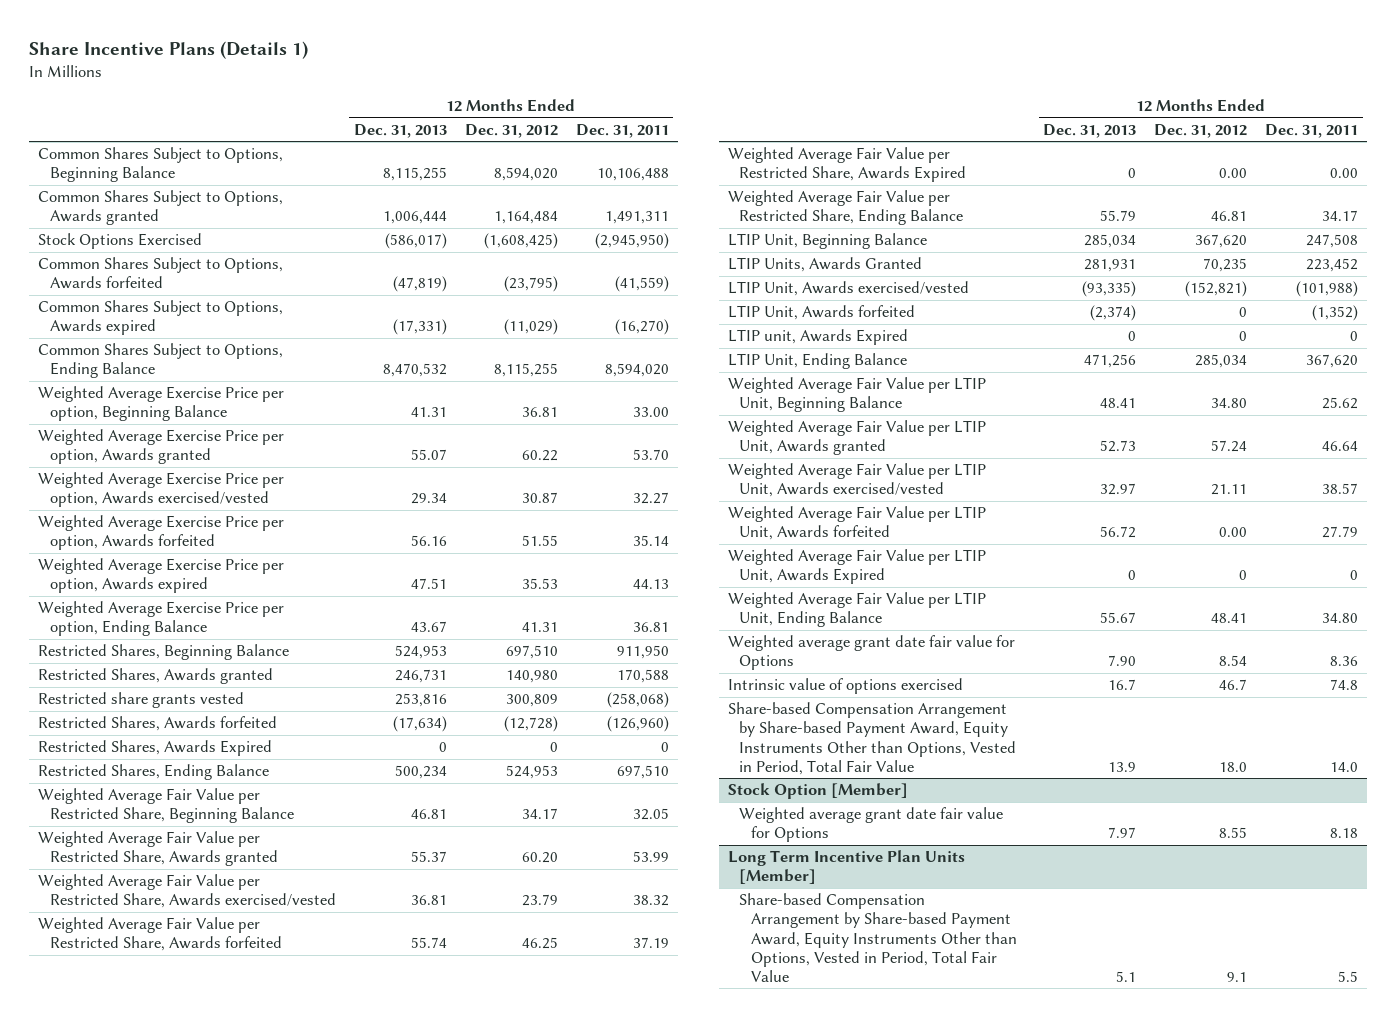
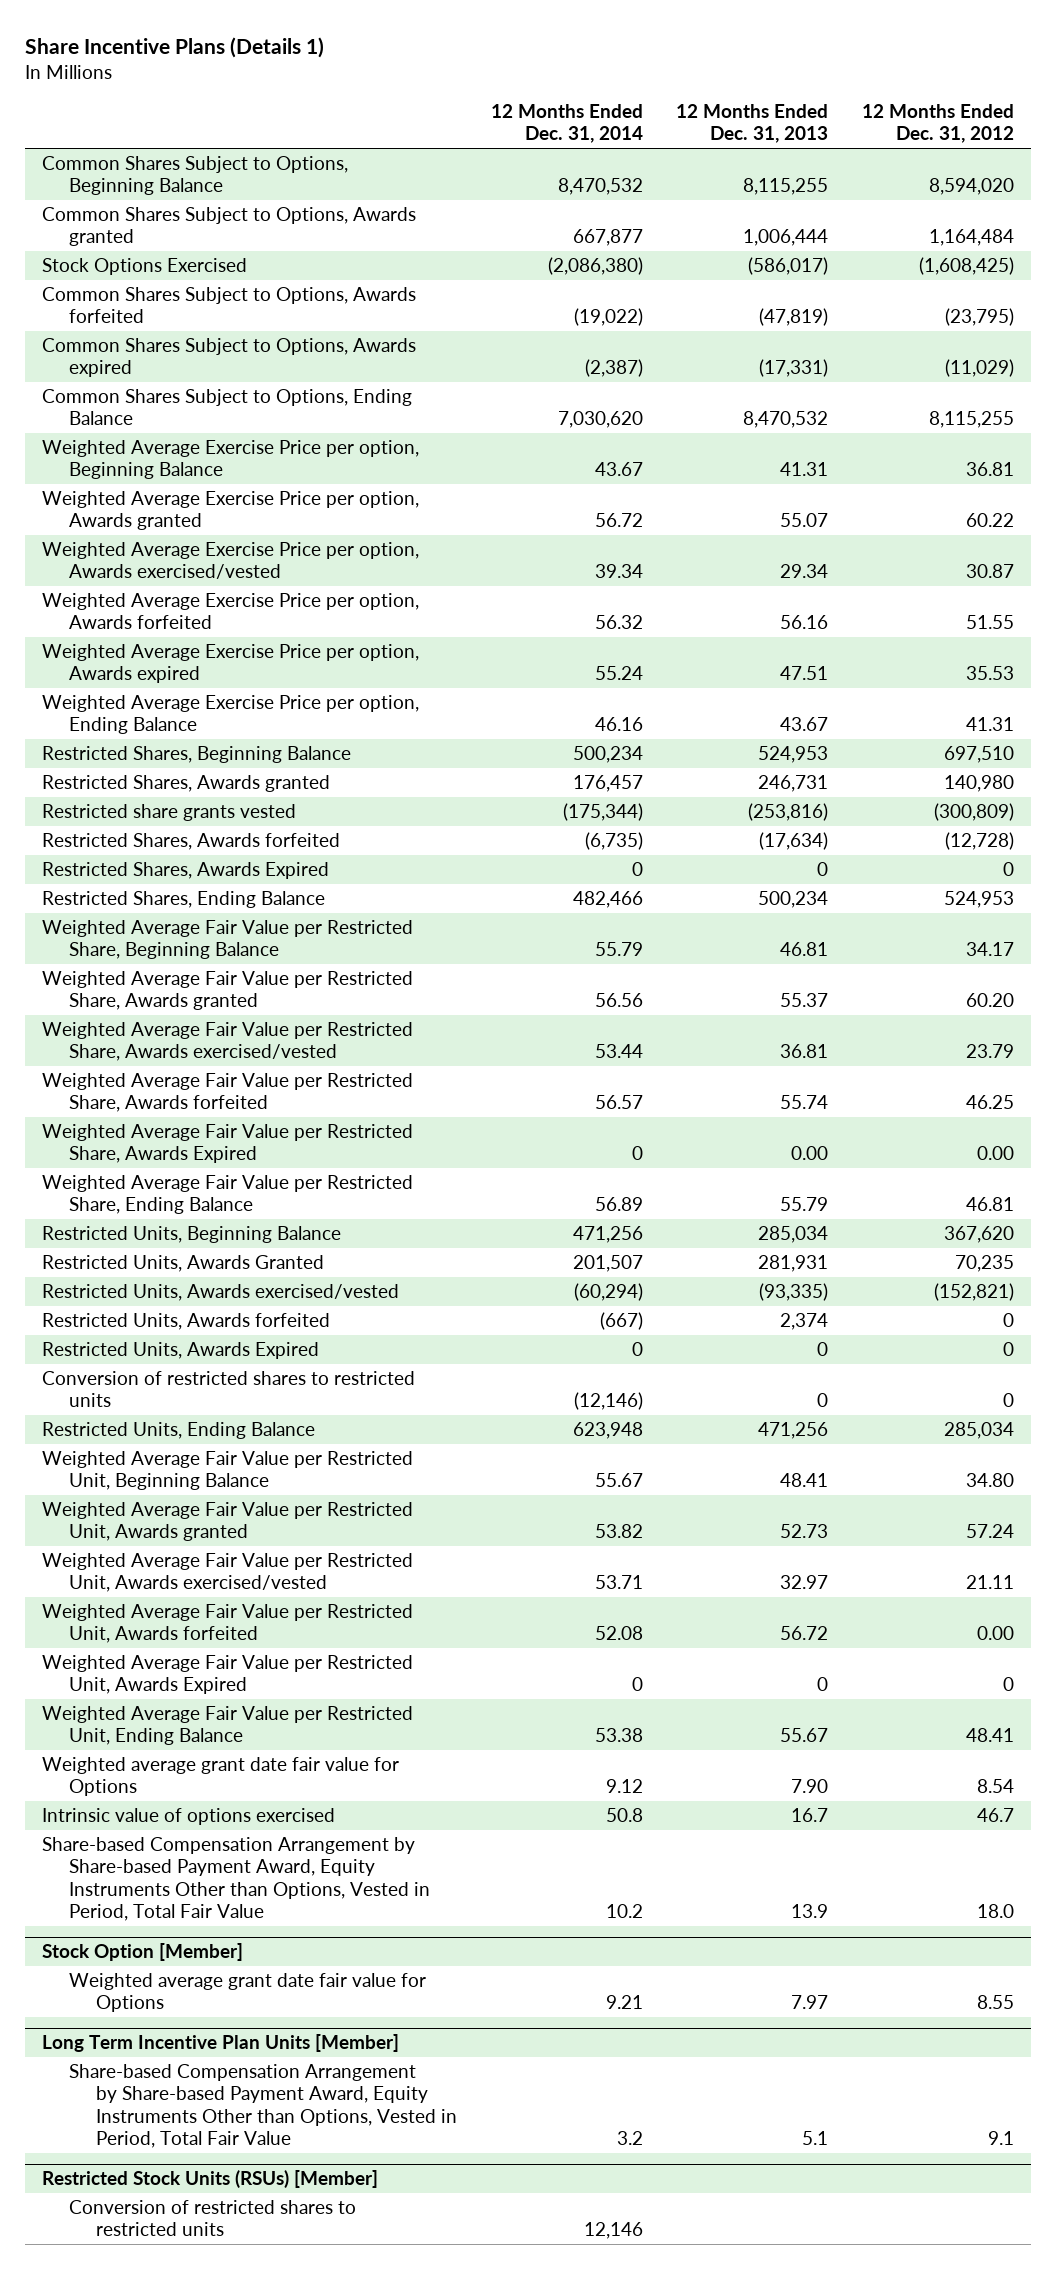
[575,123,669,138] Dec. 31, 2011 -> none
none -> [490,104,643,144] 12 Months Ended Dec. 31, 2014
[394,693,447,708] 253,816 -> [748,803,829,822] (253,816)
[505,694,558,708] 300,809 -> [934,803,1015,822] (300,809)
[1128,168,1137,179] 0 -> [791,1146,829,1161] 0.00
[727,233,927,250] LTIP Unit, Beginning Balance -> [42,1226,342,1244] Restricted Units, Beginning Balance
[727,257,922,273] LTIP Units, Awards Granted -> [42,1255,325,1273] Restricted Units, Awards Granted
[727,281,969,297] LTIP Unit, Awards exercised/vested -> [42,1284,400,1302] Restricted Units, Awards exercised/vested
[727,305,915,321] LTIP Unit, Awards forfeited -> [42,1313,331,1331] Restricted Units, Awards forfeited
[1090,305,1137,322] (2,374) -> [780,1313,829,1331] 2,374
[727,329,908,346] LTIP unit, Awards Expired -> [42,1342,320,1360] Restricted Units, Awards Expired
none -> [42,1371,416,1408] Conversion of restricted shares to restricted units
[727,353,907,370] LTIP Unit, Ending Balance -> [42,1422,316,1440] Restricted Units, Ending Balance
[727,377,986,413] Weighted Average Fair Value per LTIP Unit, Beginning Balance -> [42,1451,414,1491] Weighted Average Fair Value per Restricted Unit, Beginning Balance
[727,420,986,456] Weighted Average Fair Value per LTIP Unit, Awards granted -> [42,1502,414,1542] Weighted Average Fair Value per Restricted Unit, Awards granted
[727,463,986,498] Weighted Average Fair Value per LTIP Unit, Awards exercised/vested -> [42,1553,414,1593] Weighted Average Fair Value per Restricted Unit, Awards exercised/vested
[727,506,986,541] Weighted Average Fair Value per LTIP Unit, Awards forfeited -> [42,1604,414,1644] Weighted Average Fair Value per Restricted Unit, Awards forfeited
[727,549,986,585] Weighted Average Fair Value per LTIP Unit, Awards Expired -> [42,1655,414,1695] Weighted Average Fair Value per Restricted Unit, Awards Expired
[727,592,986,628] Weighted Average Fair Value per LTIP Unit, Ending Balance -> [42,1706,414,1746] Weighted Average Fair Value per Restricted Unit, Ending Balance
none -> [42,2170,379,2189] Restricted Stock Units (RSUs) [Member]
none -> [68,2200,356,2237] Conversion of restricted shares to restricted units

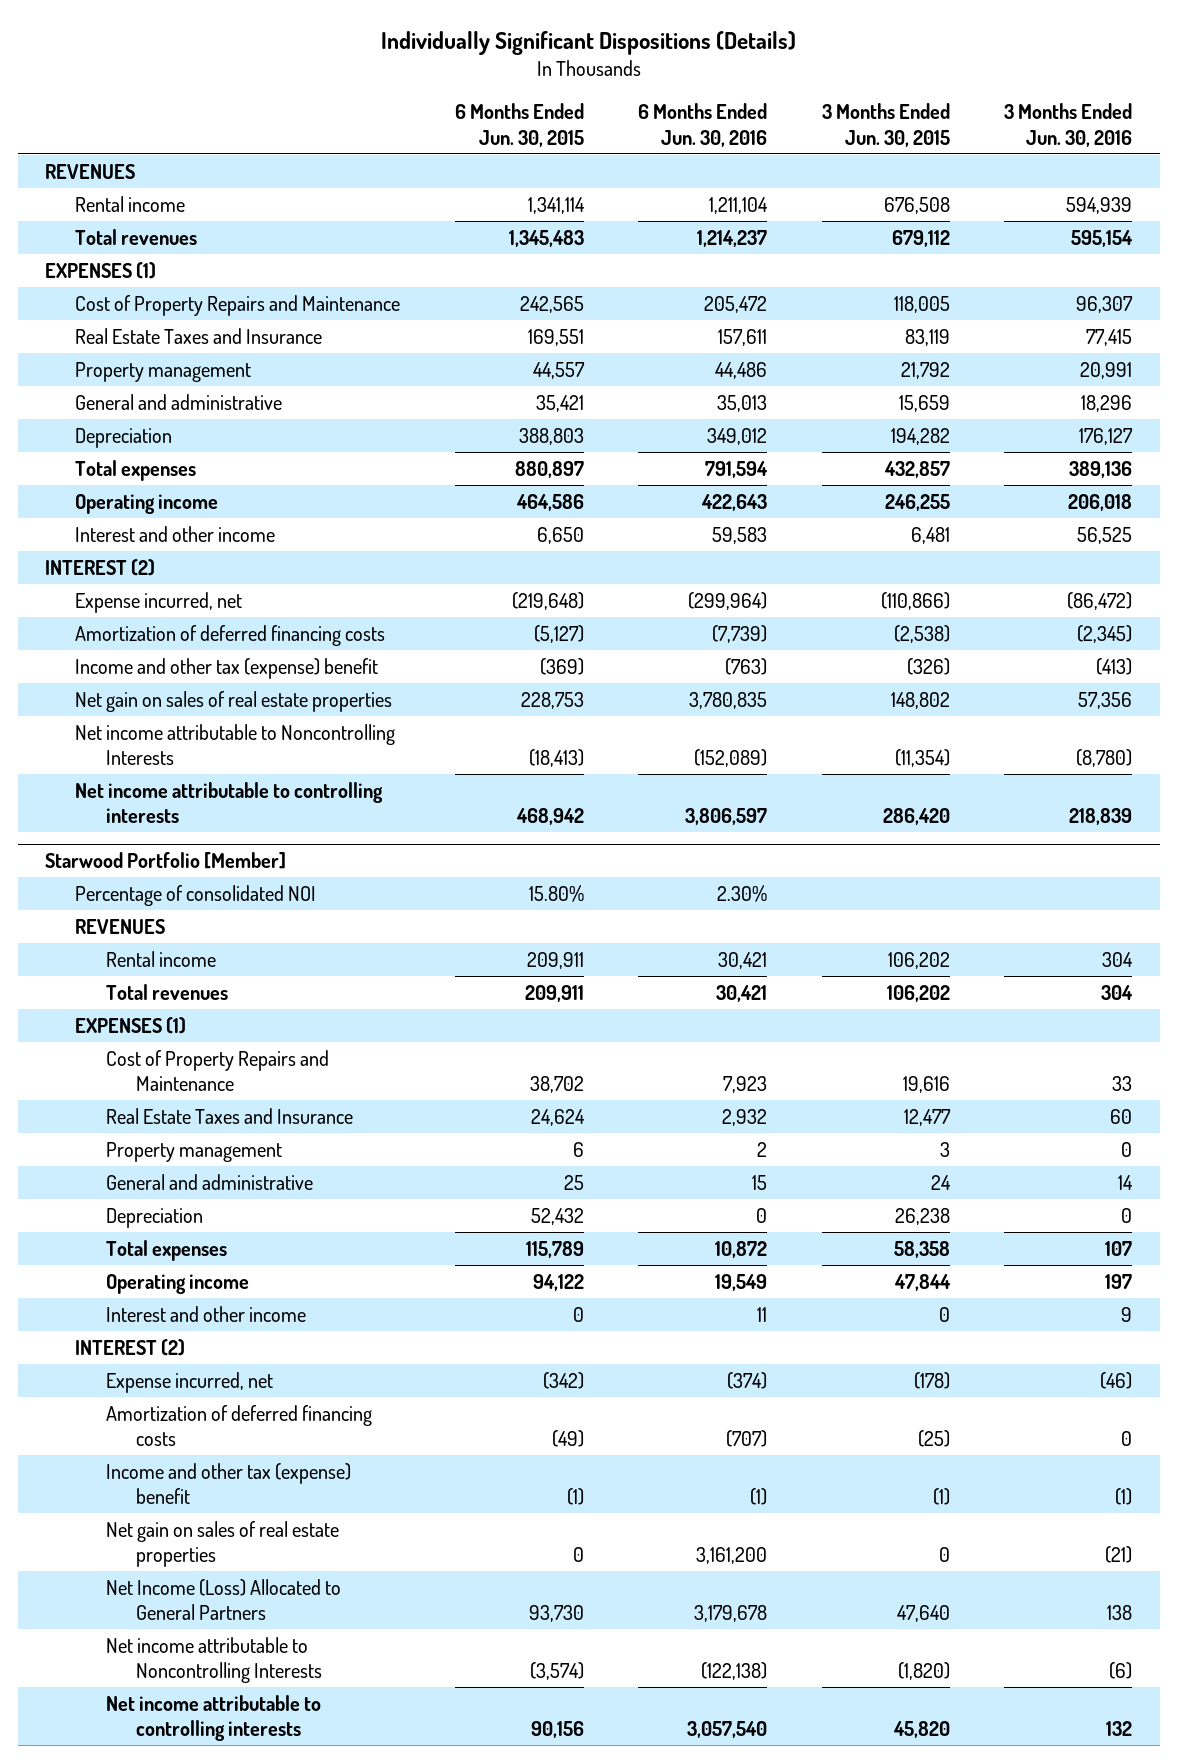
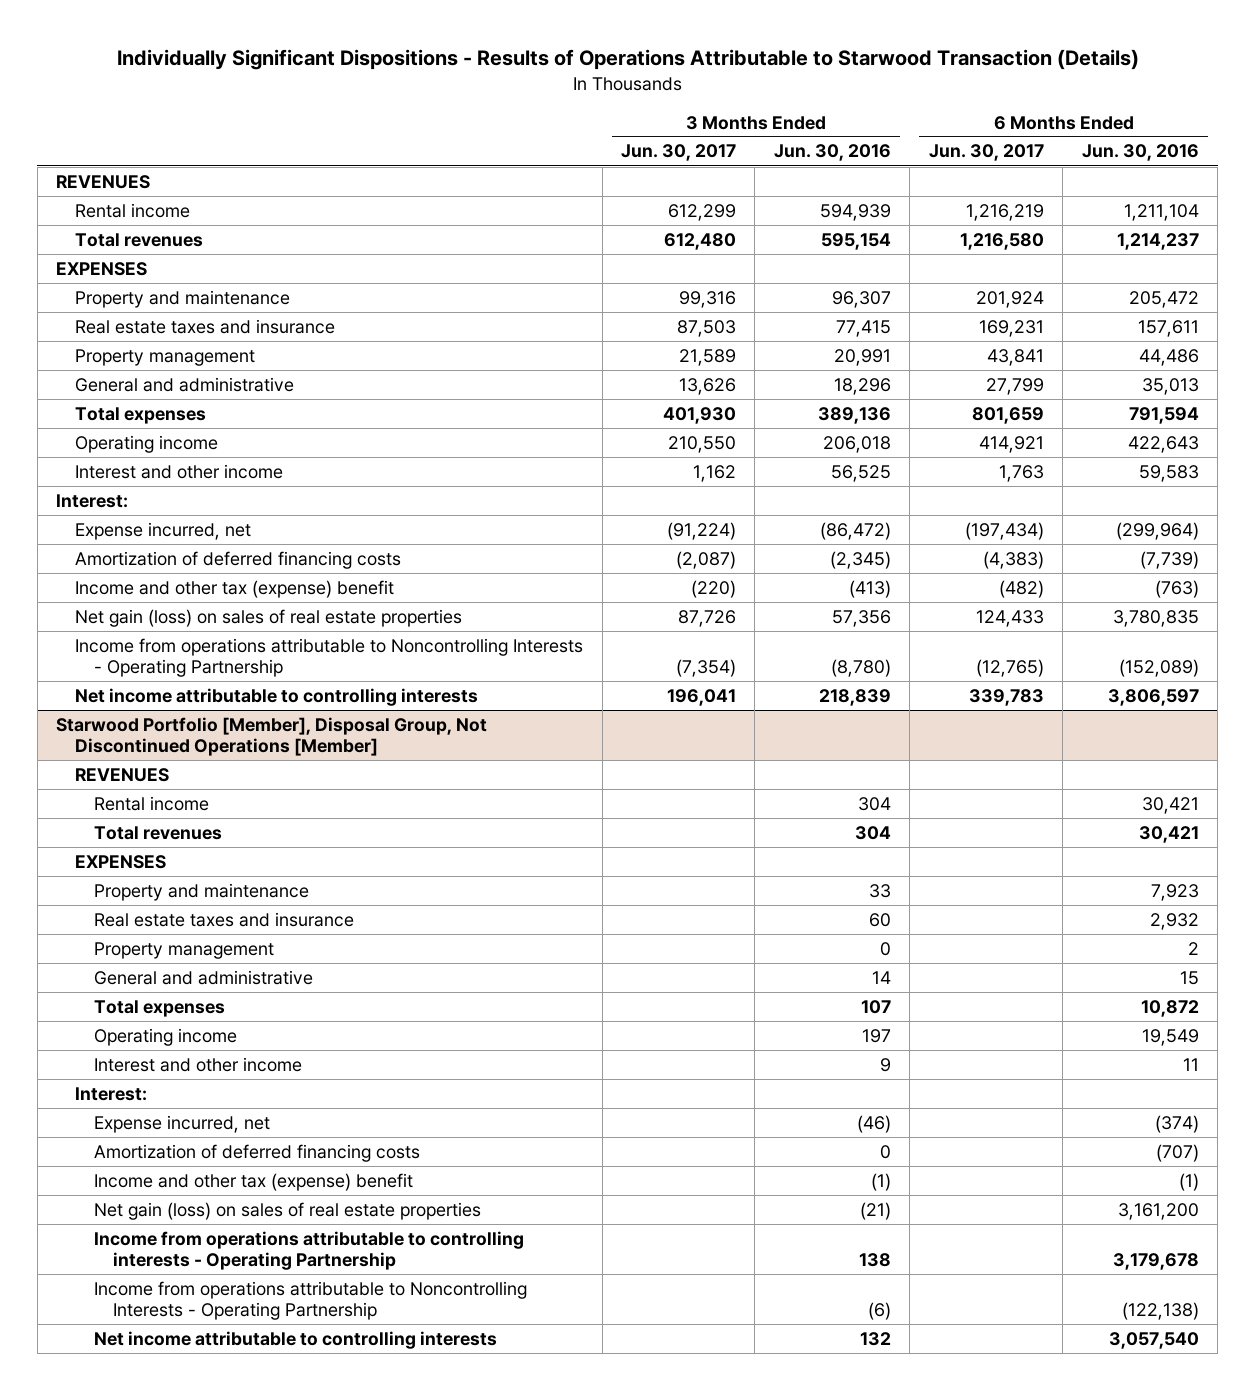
[380,30,796,55] Individually Significant Dispositions (Details) -> [116,49,1139,71] Individually Significant Dispositions - Results of Operations Attributable to Starwood Transaction (Details)
[454,103,584,147] 6 Months Ended Jun. 30, 2015 -> none
[821,103,950,147] 3 Months Ended Jun. 30, 2015 -> none
none -> [621,144,737,162] Jun. 30, 2017
none -> [928,144,1044,162] Jun. 30, 2017
[45,261,157,279] EXPENSES (1) -> [56,261,148,276] EXPENSES
[75,294,401,316] Cost of Property Repairs and Maintenance -> [75,289,291,308] Property and maintenance
[75,327,323,344] Real Estate Taxes and Insurance -> [75,318,336,334] Real estate taxes and insurance
[75,427,173,448] Depreciation -> none
[45,558,156,576] INTEREST (2) -> [56,493,129,508] Interest:
[75,690,393,712] Net gain on sales of real estate properties -> [75,608,463,627] Net gain (loss) on sales of real estate properties
[75,723,396,766] Net income attributable to Noncontrolling Interests -> [75,637,584,678] Income from operations attributable to Noncontrolling Interests - Operating Partnership
[45,852,287,870] Starwood Portfolio [Member] -> none
[75,884,317,906] Percentage of consolidated NOI -> none
none -> [56,716,488,757] Starwood Portfolio [Member], Disposal Group, Not Discontinued Operations [Member]
[75,1016,187,1034] EXPENSES (1) -> [75,854,167,869] EXPENSES
[105,1049,329,1092] Cost of Property Repairs and Maintenance -> [93,882,309,901] Property and maintenance
[105,1107,353,1124] Real Estate Taxes and Insurance -> [93,911,354,927] Real estate taxes and insurance
[105,1207,203,1228] Depreciation -> none
[75,1338,186,1356] INTEREST (2) -> [75,1086,148,1101] Interest:
[105,1520,339,1568] Net gain on sales of real estate properties -> [93,1201,481,1220] Net gain (loss) on sales of real estate properties
[105,1578,341,1621] Net Income (Loss) Allocated to General Partners -> [93,1230,524,1271] Income from operations attributable to controlling interests - Operating Partnership
[105,1636,322,1684] Net income attributable to Noncontrolling Interests -> [93,1280,527,1321] Income from operations attributable to Noncontrolling Interests - Operating Partnership

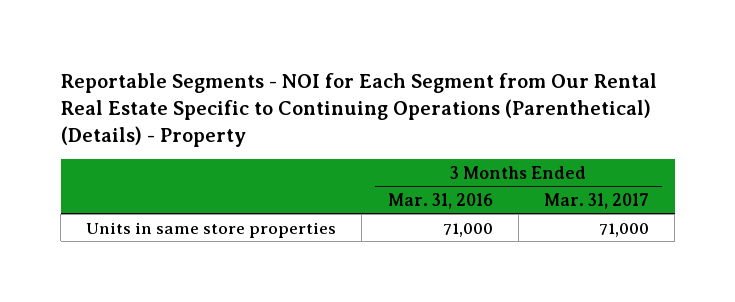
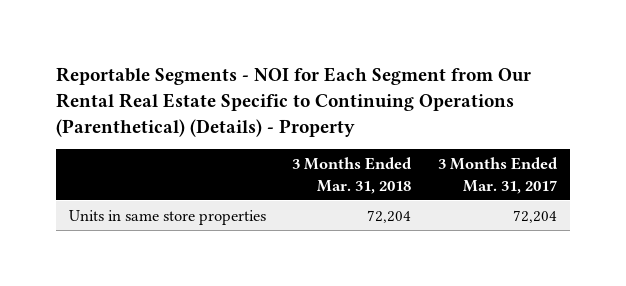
[387,193,493,210] Mar. 31, 2016 -> none
none -> [292,157,413,194] 3 Months Ended Mar. 31, 2018
[598,222,649,237] 71,000 -> [512,210,557,224] 72,204

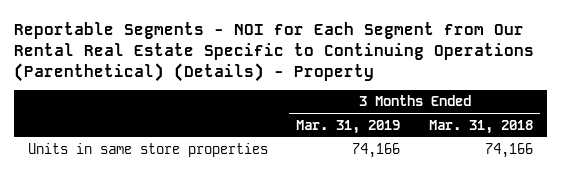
[437,157,558,194] 3 Months Ended Mar. 31, 2017 -> none
none -> [296,119,401,134] Mar. 31, 2019
[367,210,412,224] 72,204 -> [484,143,533,159] 74,166

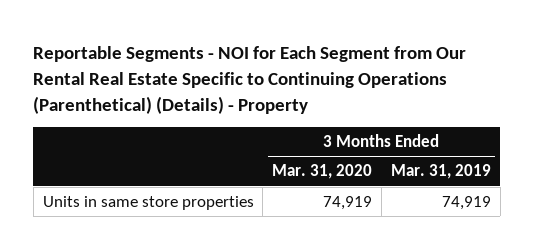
[428,119,533,134] Mar. 31, 2018 -> none
none -> [272,164,373,180] Mar. 31, 2020
[352,143,401,159] 74,166 -> [441,196,491,211] 74,919

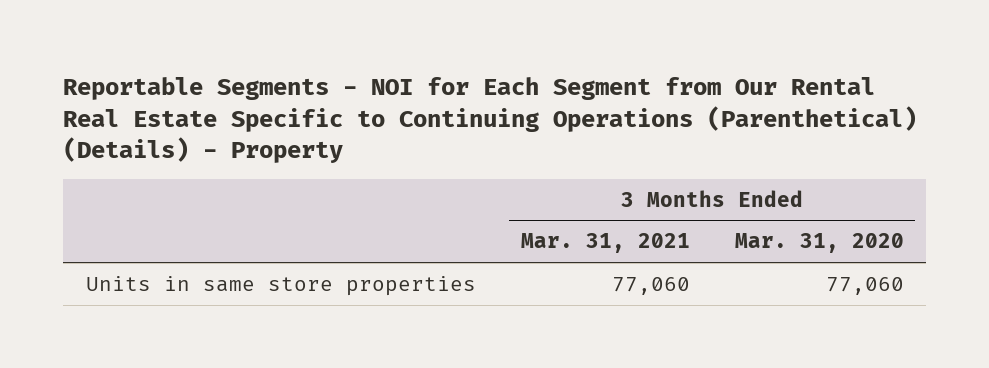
[390,164,491,180] Mar. 31, 2019 -> none
none -> [520,233,690,254] Mar. 31, 2021
[323,196,373,211] 74,919 -> [825,276,904,295] 77,060

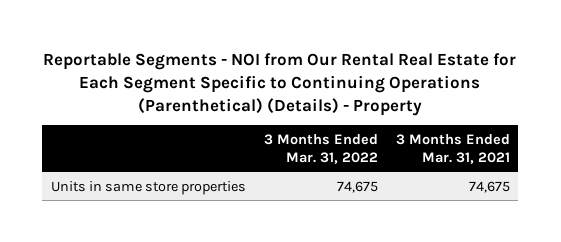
[63,77,918,164] Reportable Segments - NOI for Each Segment from Our Rental Real Estate Specific to Continuing Operations (Parenthetical) (Details) - Property -> [43,52,517,116] Reportable Segments - NOI from Our Rental Real Estate for Each Segment Specific to Continuing Operations (Parenthetical) (Details) - Property
[734,233,904,254] Mar. 31, 2020 -> none
none -> [263,133,378,164] 3 Months Ended Mar. 31, 2022
[611,276,690,295] 77,060 -> [468,180,510,193] 74,675

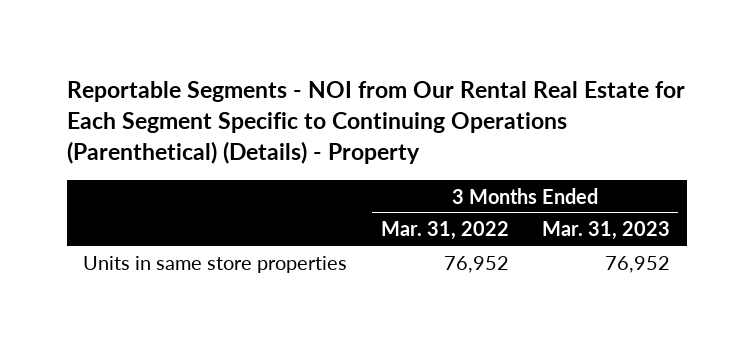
[395,133,510,164] 3 Months Ended Mar. 31, 2021 -> none
none -> [541,221,670,241] Mar. 31, 2023
[336,180,378,193] 74,675 -> [443,255,509,273] 76,952

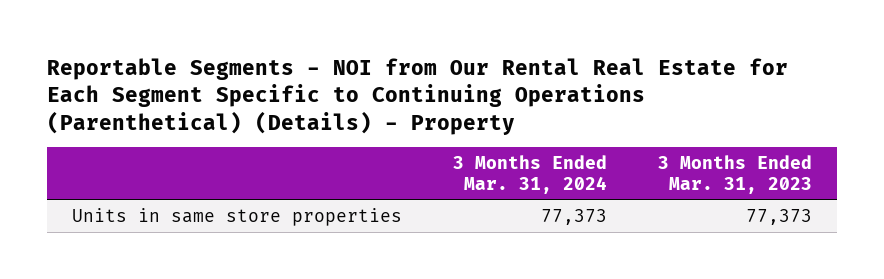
[380,221,509,241] Mar. 31, 2022 -> none
none -> [452,155,607,194] 3 Months Ended Mar. 31, 2024
[604,255,670,273] 76,952 -> [745,208,812,225] 77,373

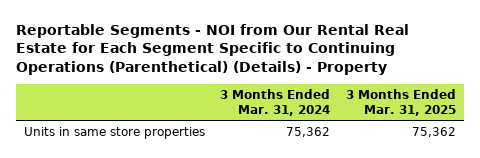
[657,155,812,194] 3 Months Ended Mar. 31, 2023 -> none
none -> [345,89,456,116] 3 Months Ended Mar. 31, 2025
[540,208,607,225] 77,373 -> [286,126,331,137] 75,362

